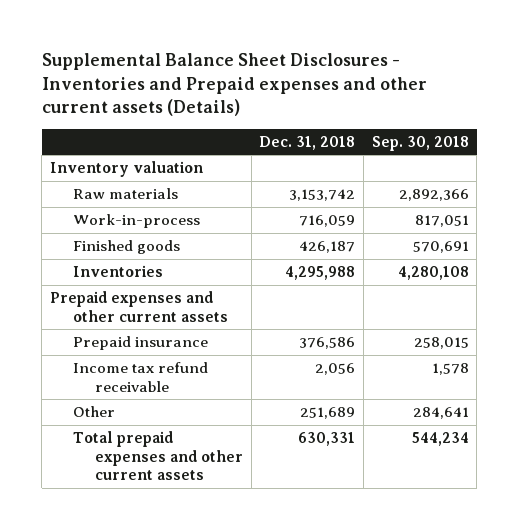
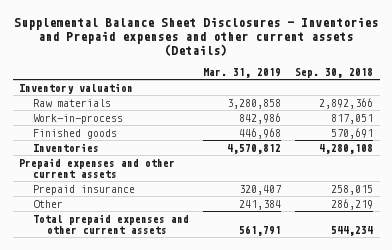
[259,135,356,150] Dec. 31, 2018 -> none
none -> [202,67,281,78] Mar. 31, 2019
[72,362,208,392] Income tax refund receivable -> none
[412,407,469,420] 284,641 -> [330,198,373,210] 286,219

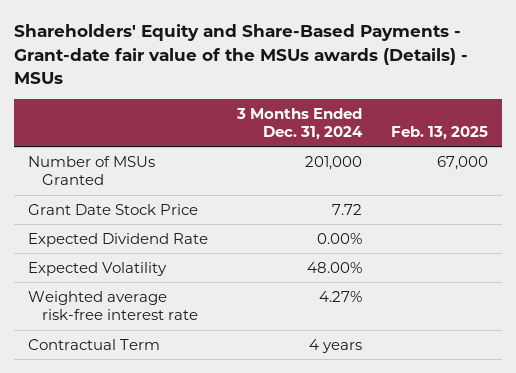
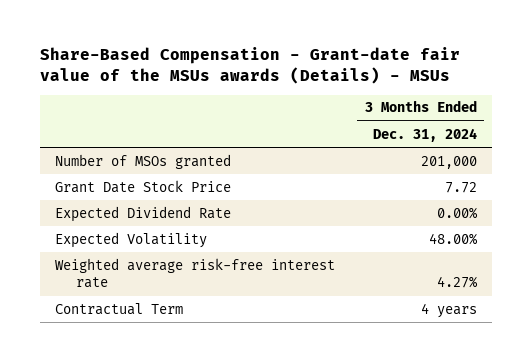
[14,24,469,84] Shareholders' Equity and Share-Based Payments - Grant-date fair value of the MSUs awards (Details) - MSUs -> [39,47,460,85] Share-Based Compensation - Grant-date fair value of the MSUs awards (Details) - MSUs
[390,126,488,141] Feb. 13, 2025 -> none
[28,155,156,186] Number of MSUs Granted -> [54,153,231,169] Number of MSOs granted

